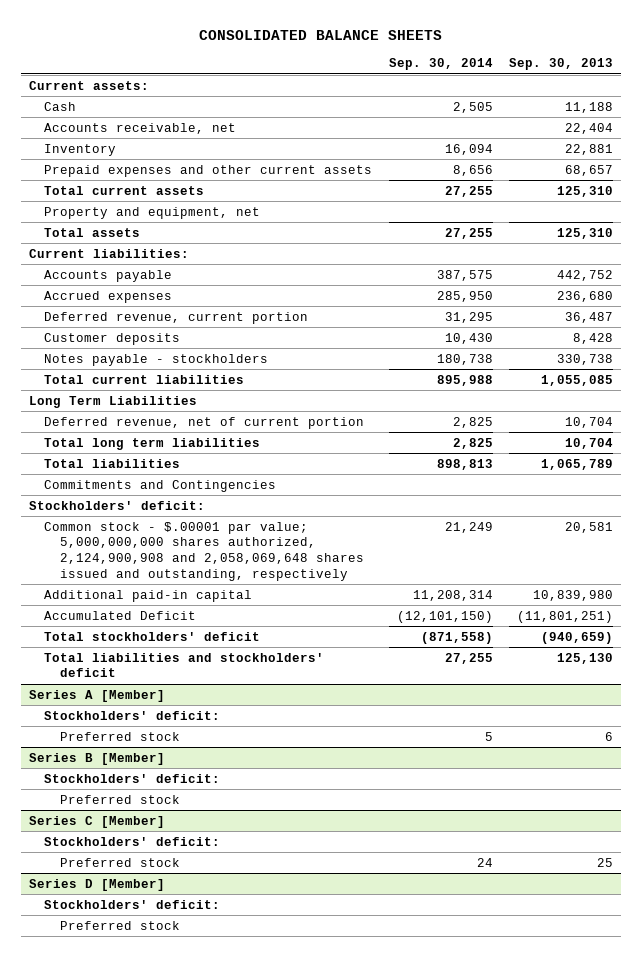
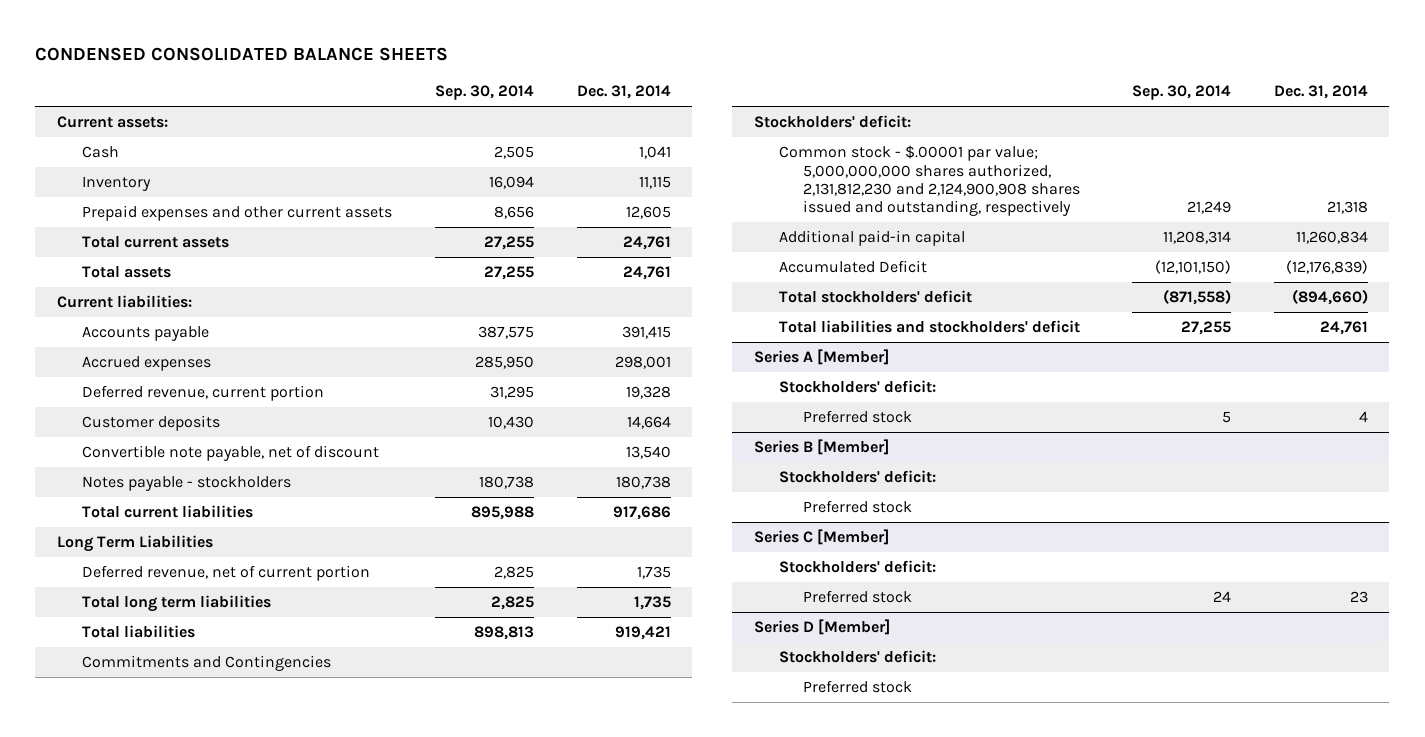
[198,30,442,41] CONSOLIDATED BALANCE SHEETS -> [35,47,449,62] CONDENSED CONSOLIDATED BALANCE SHEETS
[508,58,613,71] Sep. 30, 2013 -> none
none -> [576,85,671,100] Dec. 31, 2014
[44,122,237,134] Accounts receivable, net -> none
[44,206,261,219] Property and equipment, net -> none
none -> [81,445,379,462] Convertible note payable, net of discount
[44,521,364,582] Common stock - $.00001 par value; 5,000,000,000 shares authorized, 2,124,900,908 and 2,058,069,648 shares issued and outstanding, respectively -> [778,145,1081,217] Common stock - $.00001 par value; 5,000,000,000 shares authorized, 2,131,812,230 and 2,124,900,908 shares issued and outstanding, respectively

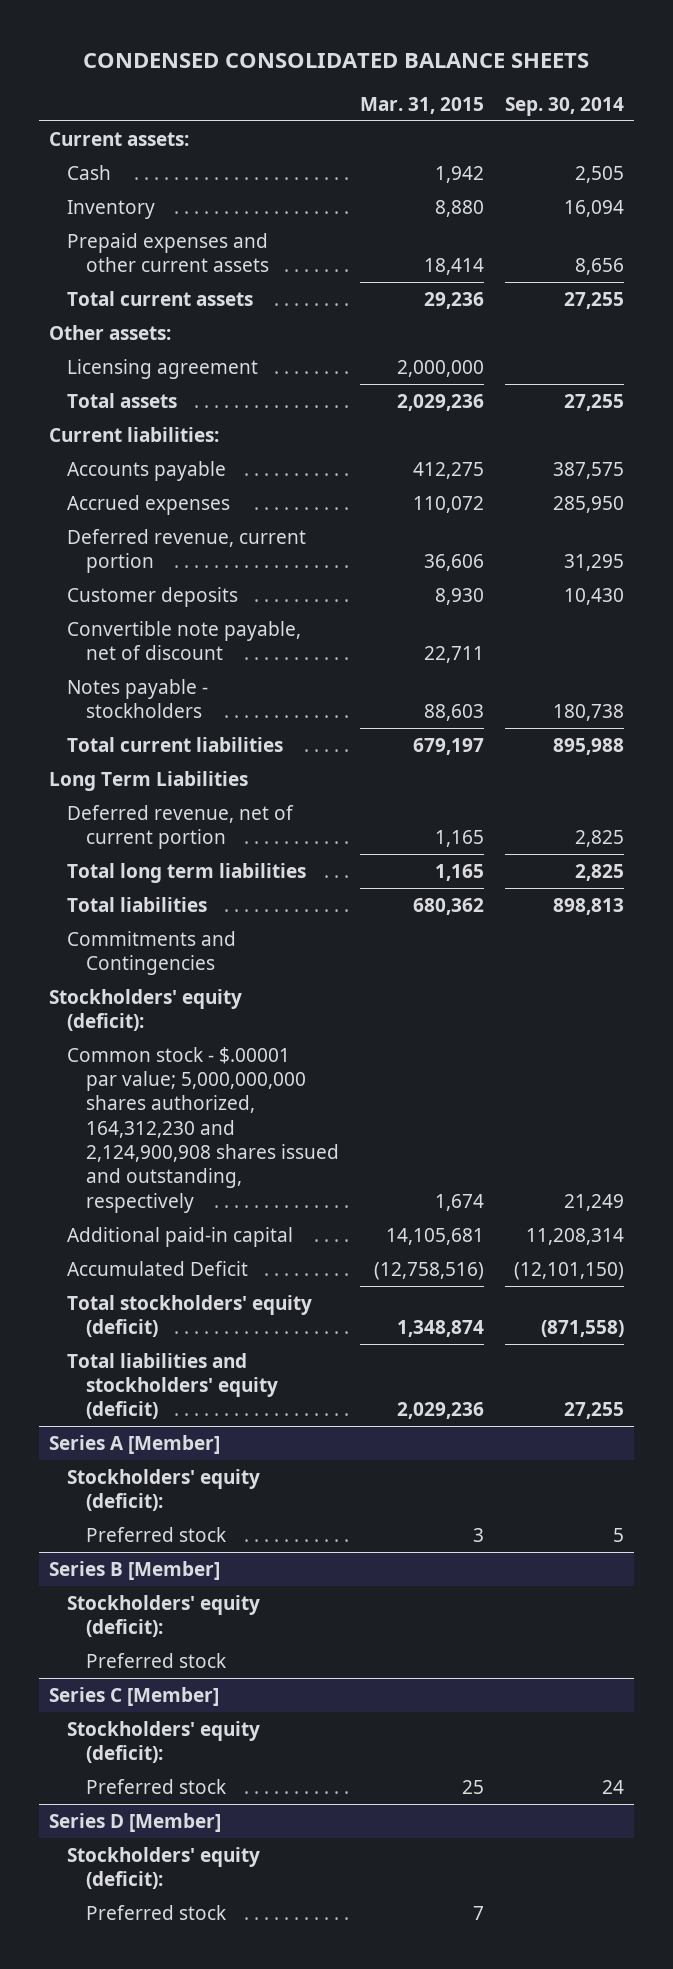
[576,85,671,100] Dec. 31, 2014 -> none
none -> [359,96,484,114] Mar. 31, 2015
none -> [48,324,171,340] Other assets:
none -> [67,358,259,379] Licensing agreement
[753,115,911,129] Stockholders' deficit: -> [48,988,242,1032] Stockholders' equity (deficit):
[778,145,1081,217] Common stock - $.00001 par value; 5,000,000,000 shares authorized, 2,131,812,230 and 2,124,900,908 shares issued and outstanding, respectively -> [67,1046,340,1213] Common stock - $.00001 par value; 5,000,000,000 shares authorized, 164,312,230 and 2,124,900,908 shares issued and outstanding, respectively
[778,290,972,304] Total stockholders' deficit -> [67,1294,313,1338] Total stockholders' equity (deficit)
[778,320,1080,334] Total liabilities and stockholders' deficit -> [67,1352,279,1420] Total liabilities and stockholders' equity (deficit)
[778,380,936,394] Stockholders' deficit: -> [67,1468,261,1512] Stockholders' equity (deficit):
[778,470,936,484] Stockholders' deficit: -> [67,1594,261,1638] Stockholders' equity (deficit):
[778,560,936,574] Stockholders' deficit: -> [67,1720,261,1764] Stockholders' equity (deficit):
[778,650,936,664] Stockholders' deficit: -> [67,1846,261,1890] Stockholders' equity (deficit):

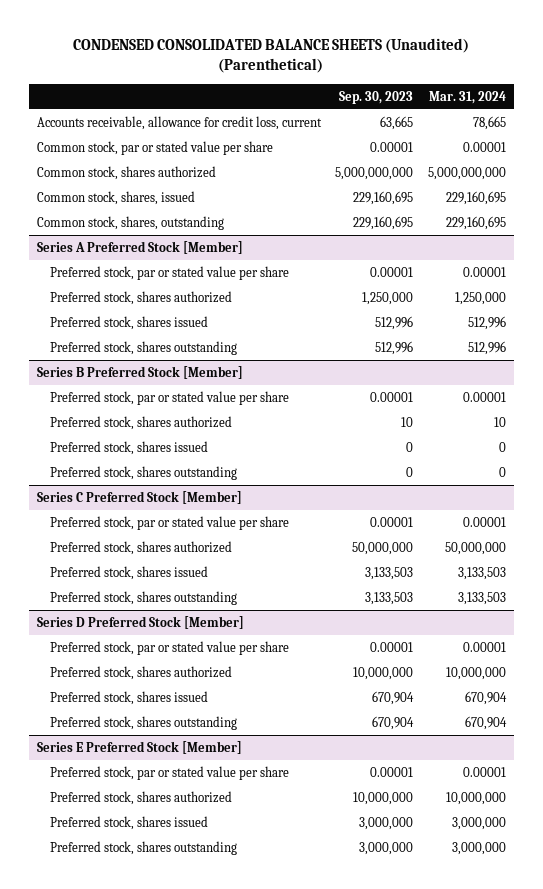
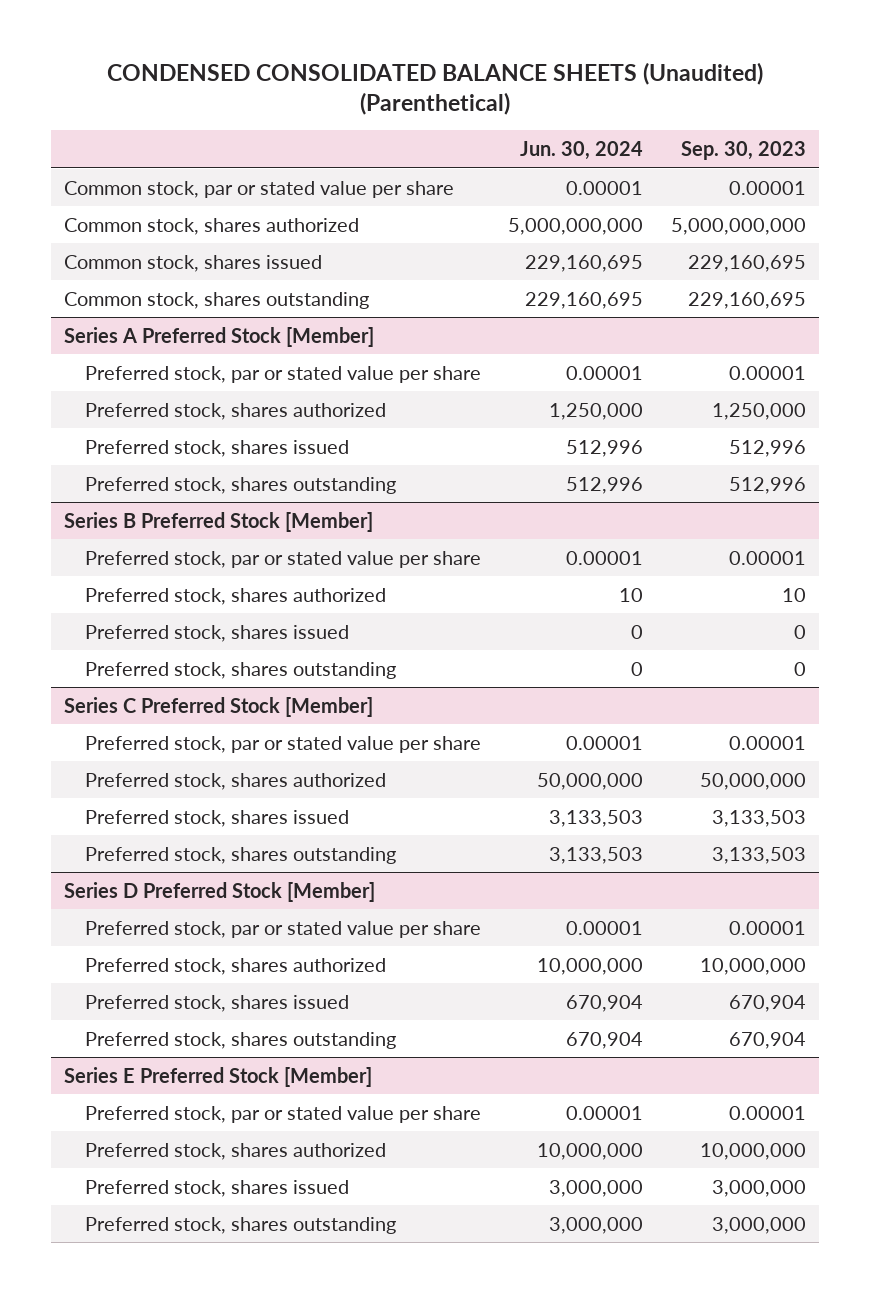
[429,90,507,104] Mar. 31, 2024 -> none
none -> [520,141,644,161] Jun. 30, 2024
[36,116,322,131] Accounts receivable, allowance for credit loss, current -> none
[36,191,195,206] Common stock, shares, issued -> [64,254,323,272] Common stock, shares issued
[36,216,224,231] Common stock, shares, outstanding -> [64,291,370,309] Common stock, shares outstanding

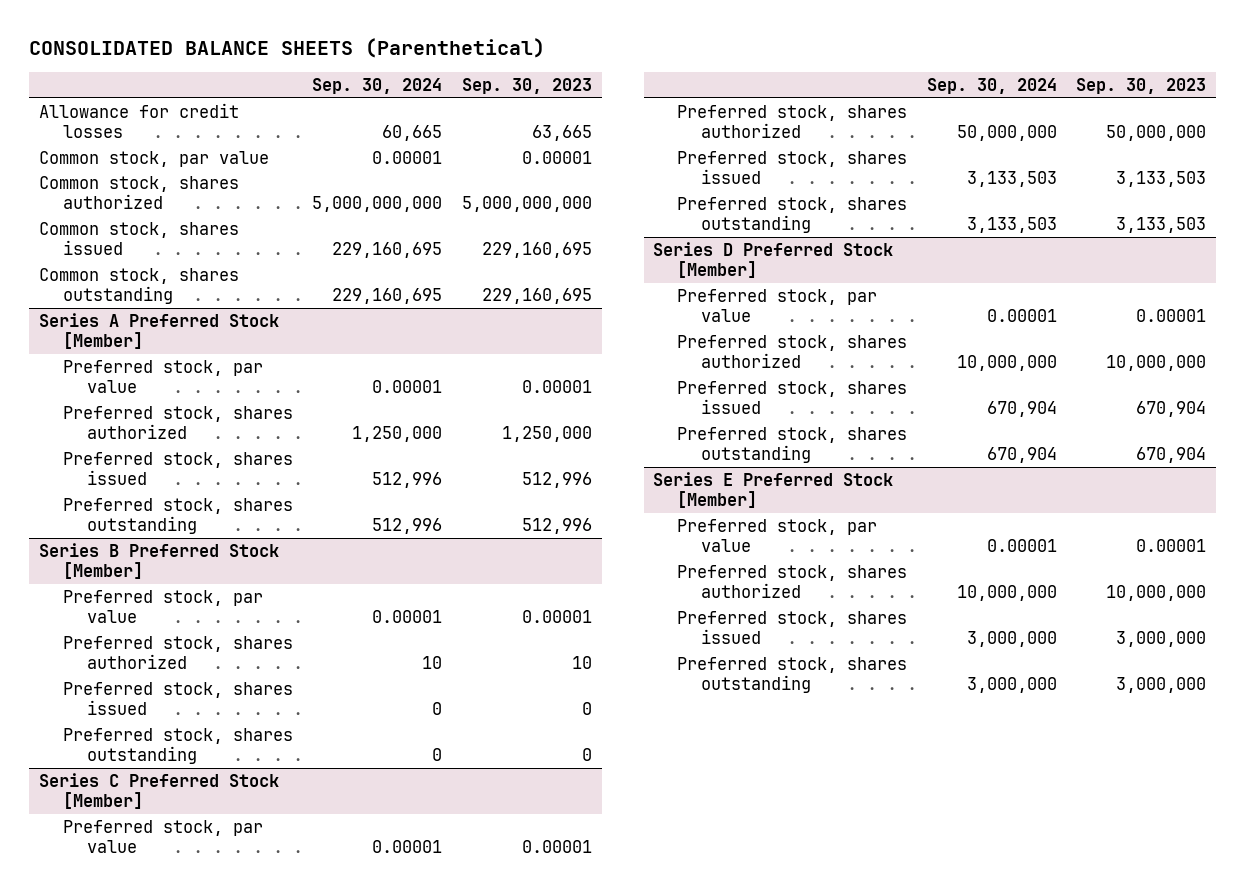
[106,61,763,115] CONDENSED CONSOLIDATED BALANCE SHEETS (Unaudited) (Parenthetical) -> [29,38,546,59] CONSOLIDATED BALANCE SHEETS (Parenthetical)
[520,141,644,161] Jun. 30, 2024 -> none
none -> [312,78,443,95] Sep. 30, 2024
none -> [39,102,240,138] Allowance for credit losses
[64,180,455,198] Common stock, par or stated value per share -> [39,150,270,167] Common stock, par value
[84,365,481,383] Preferred stock, par or stated value per share -> [62,359,263,393] Preferred stock, par value
[84,550,481,568] Preferred stock, par or stated value per share -> [62,589,263,623] Preferred stock, par value
[84,735,481,753] Preferred stock, par or stated value per share -> [62,819,263,853] Preferred stock, par value
[84,920,481,938] Preferred stock, par or stated value per share -> [677,288,878,322] Preferred stock, par value
[84,1105,481,1123] Preferred stock, par or stated value per share -> [677,518,878,552] Preferred stock, par value

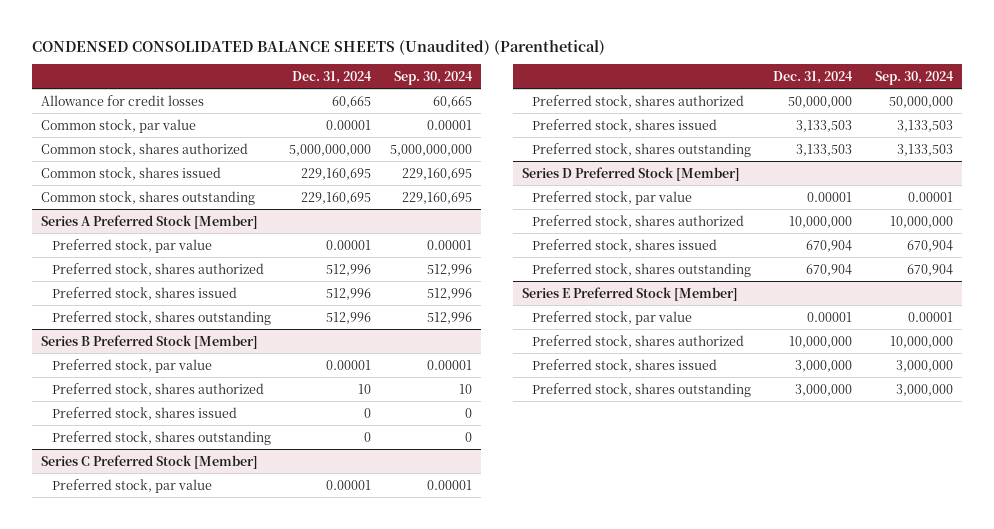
[29,38,546,59] CONSOLIDATED BALANCE SHEETS (Parenthetical) -> [32,39,606,55] CONDENSED CONSOLIDATED BALANCE SHEETS (Unaudited) (Parenthetical)
[461,78,592,95] Sep. 30, 2023 -> none
none -> [292,71,373,85] Dec. 31, 2024
[352,425,443,442] 1,250,000 -> [426,263,472,276] 512,996

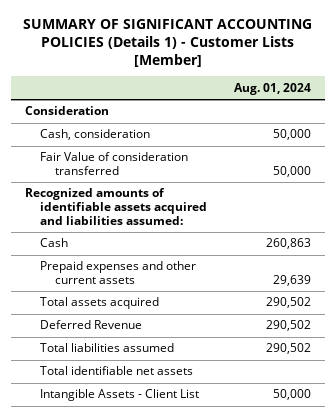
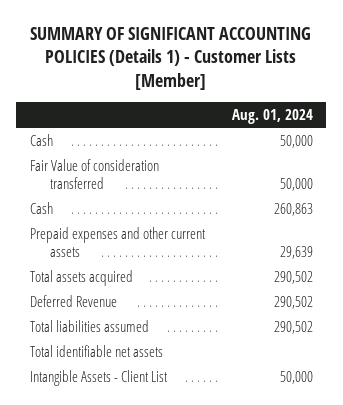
[24,106,109,116] Consideration -> none
[39,129,150,141] Cash, consideration -> [29,134,53,147] Cash
[24,188,207,225] Recognized amounts of identifiable assets acquired and liabilities assumed: -> none

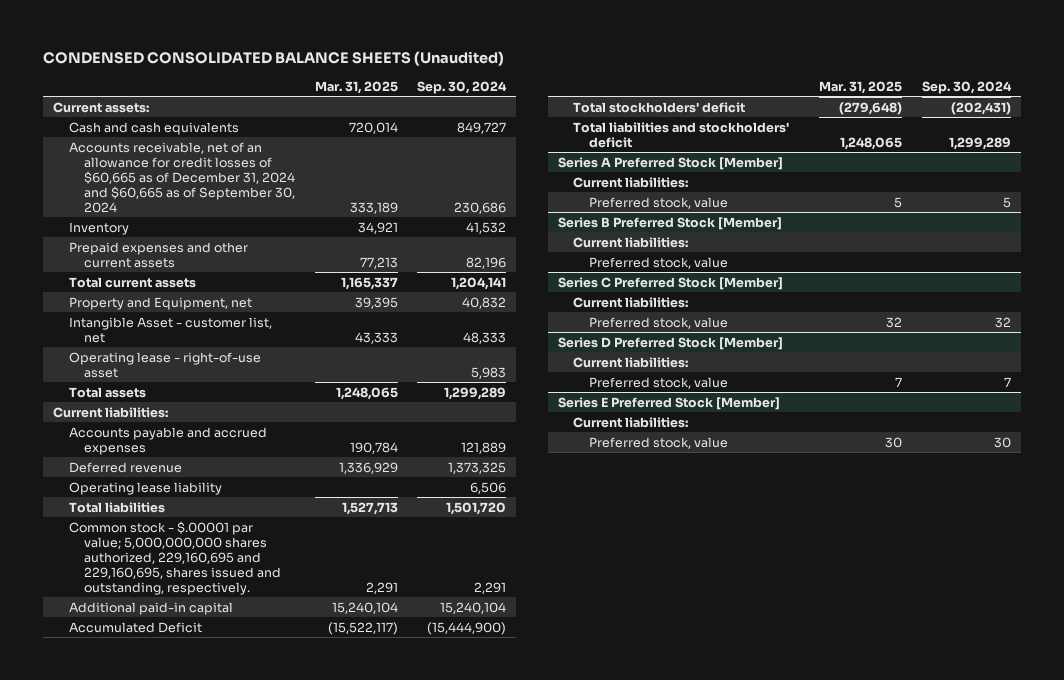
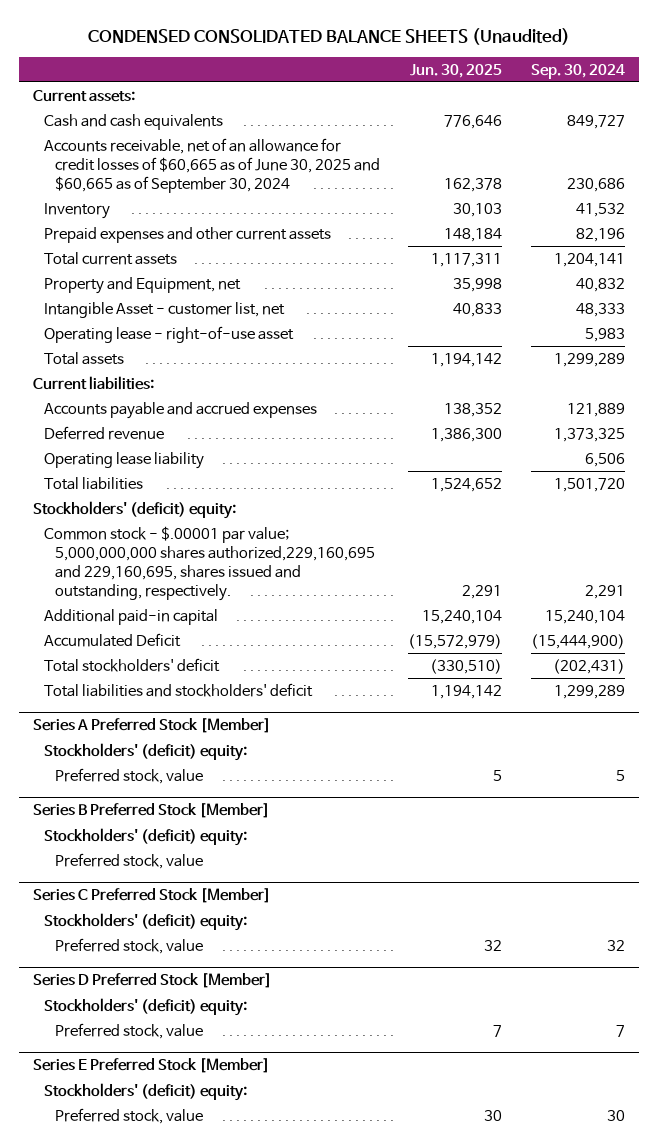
[314,80,398,94] Mar. 31, 2025 -> none
none -> [410,63,503,78] Jun. 30, 2025
[68,141,296,213] Accounts receivable, net of an allowance for credit losses of $60,665 as of December 31, 2024 and $60,665 as of September 30, 2024 -> [44,137,381,194] Accounts receivable, net of an allowance for credit losses of $60,665 as of June 30, 2025 and $60,665 as of September 30, 2024
none -> [33,500,237,519] Stockholders' (deficit) equity:
[68,520,282,595] Common stock - $.00001 par value; 5,000,000,000 shares authorized, 229,160,695 and 229,160,695, shares issued and outstanding, respectively. -> [44,525,376,602] Common stock - $.00001 par value; 5,000,000,000 shares authorized,229,160,695 and 229,160,695, shares issued and outstanding, respectively.
[573,176,689,188] Current liabilities: -> none
none -> [44,742,248,761] Stockholders' (deficit) equity:
[573,236,689,248] Current liabilities: -> none
none -> [44,827,248,846] Stockholders' (deficit) equity:
[573,296,689,308] Current liabilities: -> none
none -> [44,912,248,931] Stockholders' (deficit) equity:
[573,356,689,368] Current liabilities: -> none
none -> [44,997,248,1016] Stockholders' (deficit) equity:
[573,416,689,428] Current liabilities: -> none
none -> [44,1082,248,1101] Stockholders' (deficit) equity:

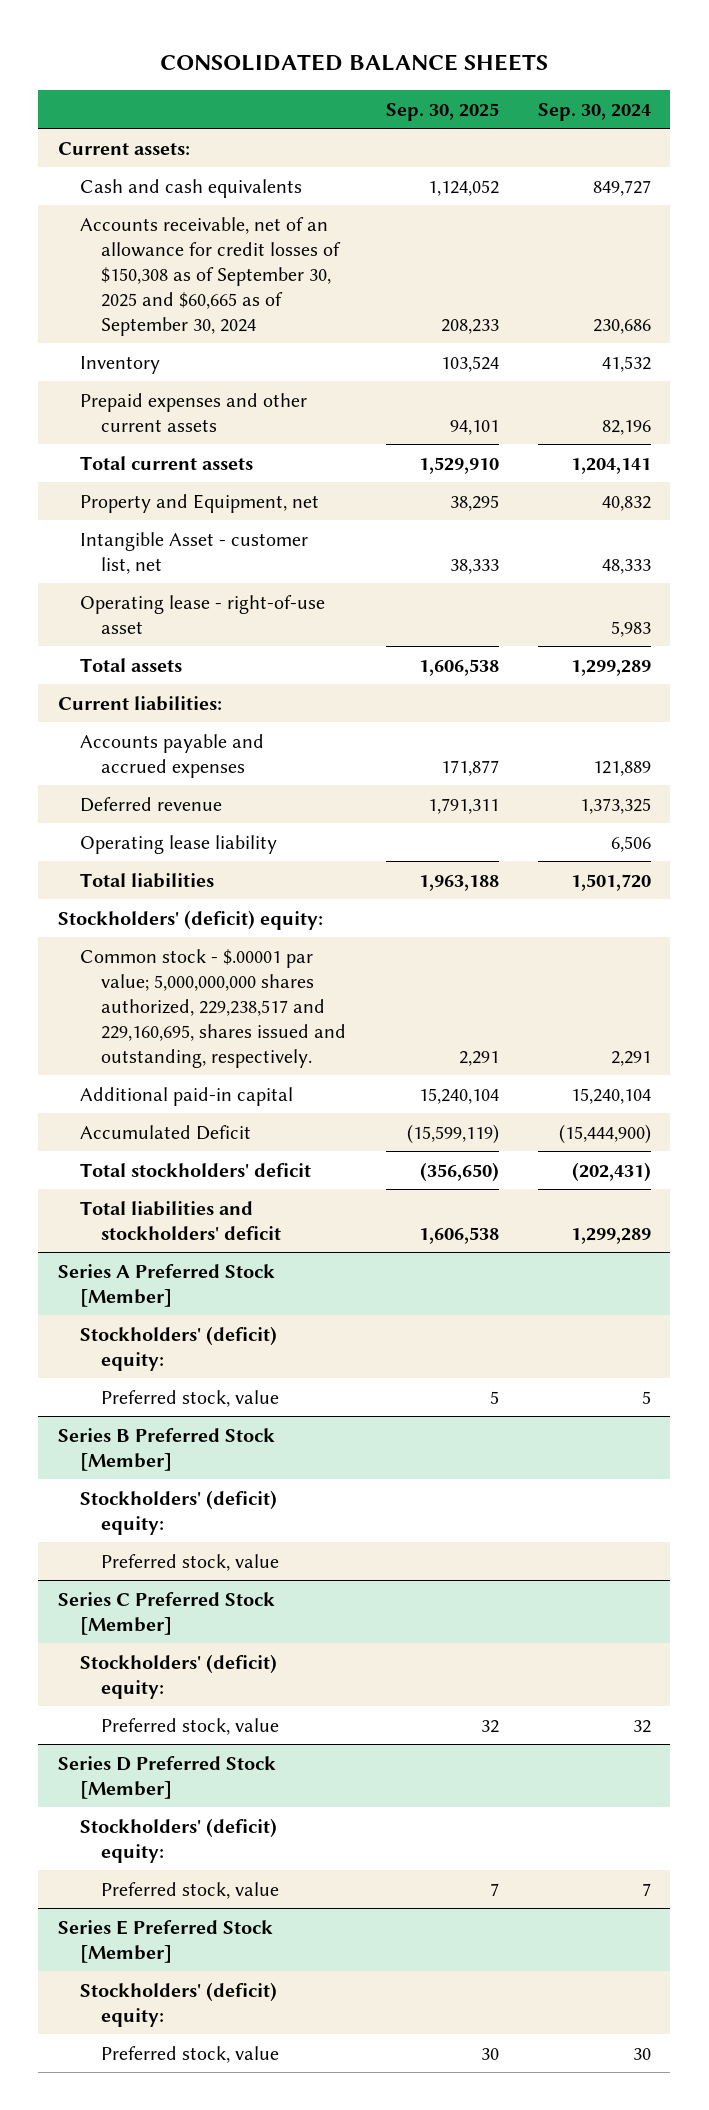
[87,27,570,45] CONDENSED CONSOLIDATED BALANCE SHEETS (Unaudited) -> [160,53,549,71] CONSOLIDATED BALANCE SHEETS
[410,63,503,78] Jun. 30, 2025 -> none
none -> [385,102,499,121] Sep. 30, 2025
[44,137,381,194] Accounts receivable, net of an allowance for credit losses of $60,665 as of June 30, 2025 and $60,665 as of September 30, 2024 -> [79,216,342,336] Accounts receivable, net of an allowance for credit losses of $150,308 as of September 30, 2025 and $60,665 as of September 30, 2024
[44,525,376,602] Common stock - $.00001 par value; 5,000,000,000 shares authorized,229,160,695 and 229,160,695, shares issued and outstanding, respectively. -> [79,948,347,1068] Common stock - $.00001 par value; 5,000,000,000 shares authorized, 229,238,517 and 229,160,695, shares issued and outstanding, respectively.

